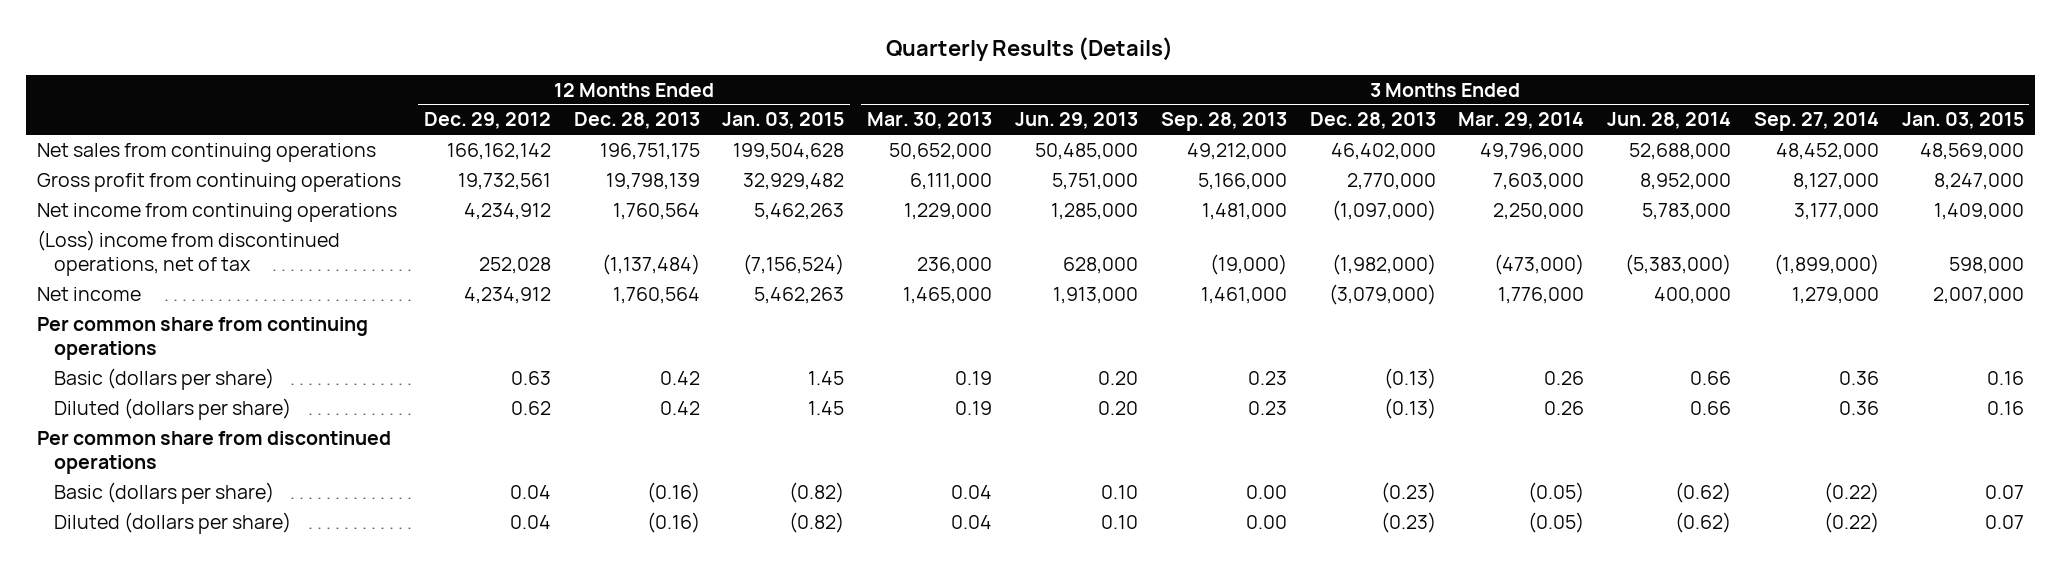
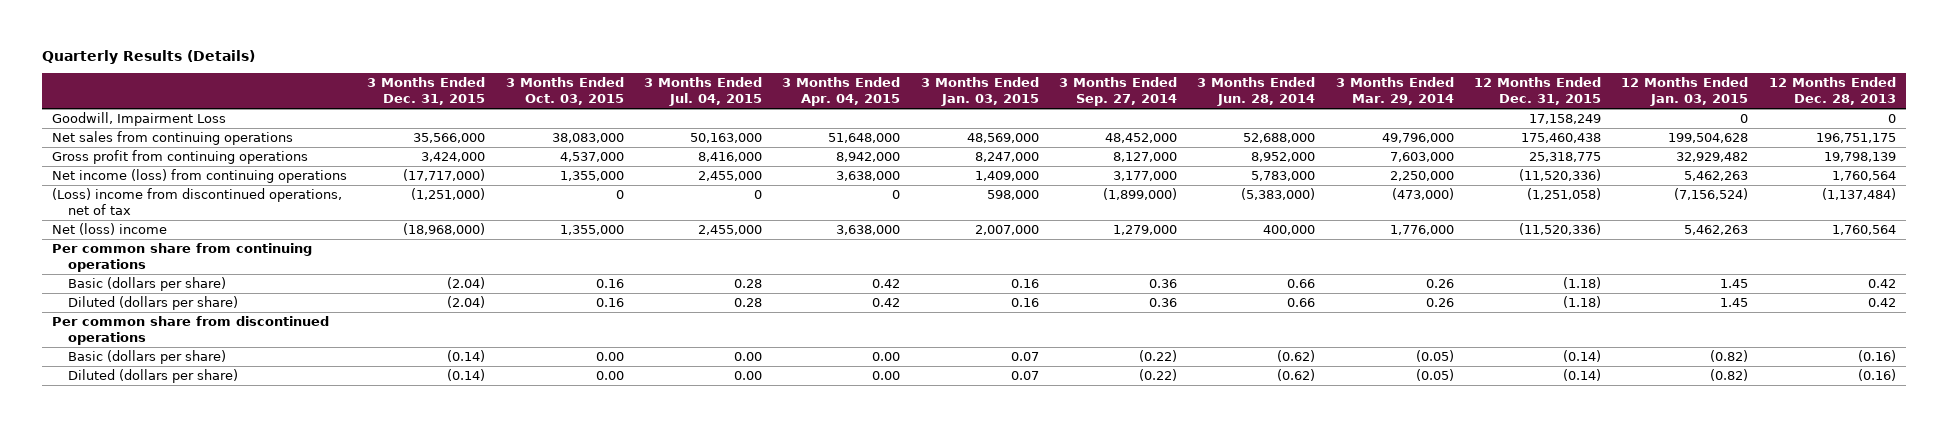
[423,112,551,130] Dec. 29, 2012 -> none
[867,112,993,130] Mar. 30, 2013 -> none
[1014,112,1138,130] Jun. 29, 2013 -> none
[1160,112,1287,132] Sep. 28, 2013 -> none
[1309,112,1436,130] Dec. 28, 2013 -> none
none -> [367,77,486,105] 3 Months Ended Dec. 31, 2015
none -> [505,77,624,105] 3 Months Ended Oct. 03, 2015
none -> [643,77,762,106] 3 Months Ended Jul. 04, 2015
none -> [782,77,901,106] 3 Months Ended Apr. 04, 2015
none -> [1474,77,1602,105] 12 Months Ended Dec. 31, 2015
none -> [51,112,226,127] Goodwill, Impairment Loss
[36,202,397,222] Net income from continuing operations -> [51,169,347,184] Net income (loss) from continuing operations
[36,286,141,301] Net income -> [51,223,167,236] Net (loss) income

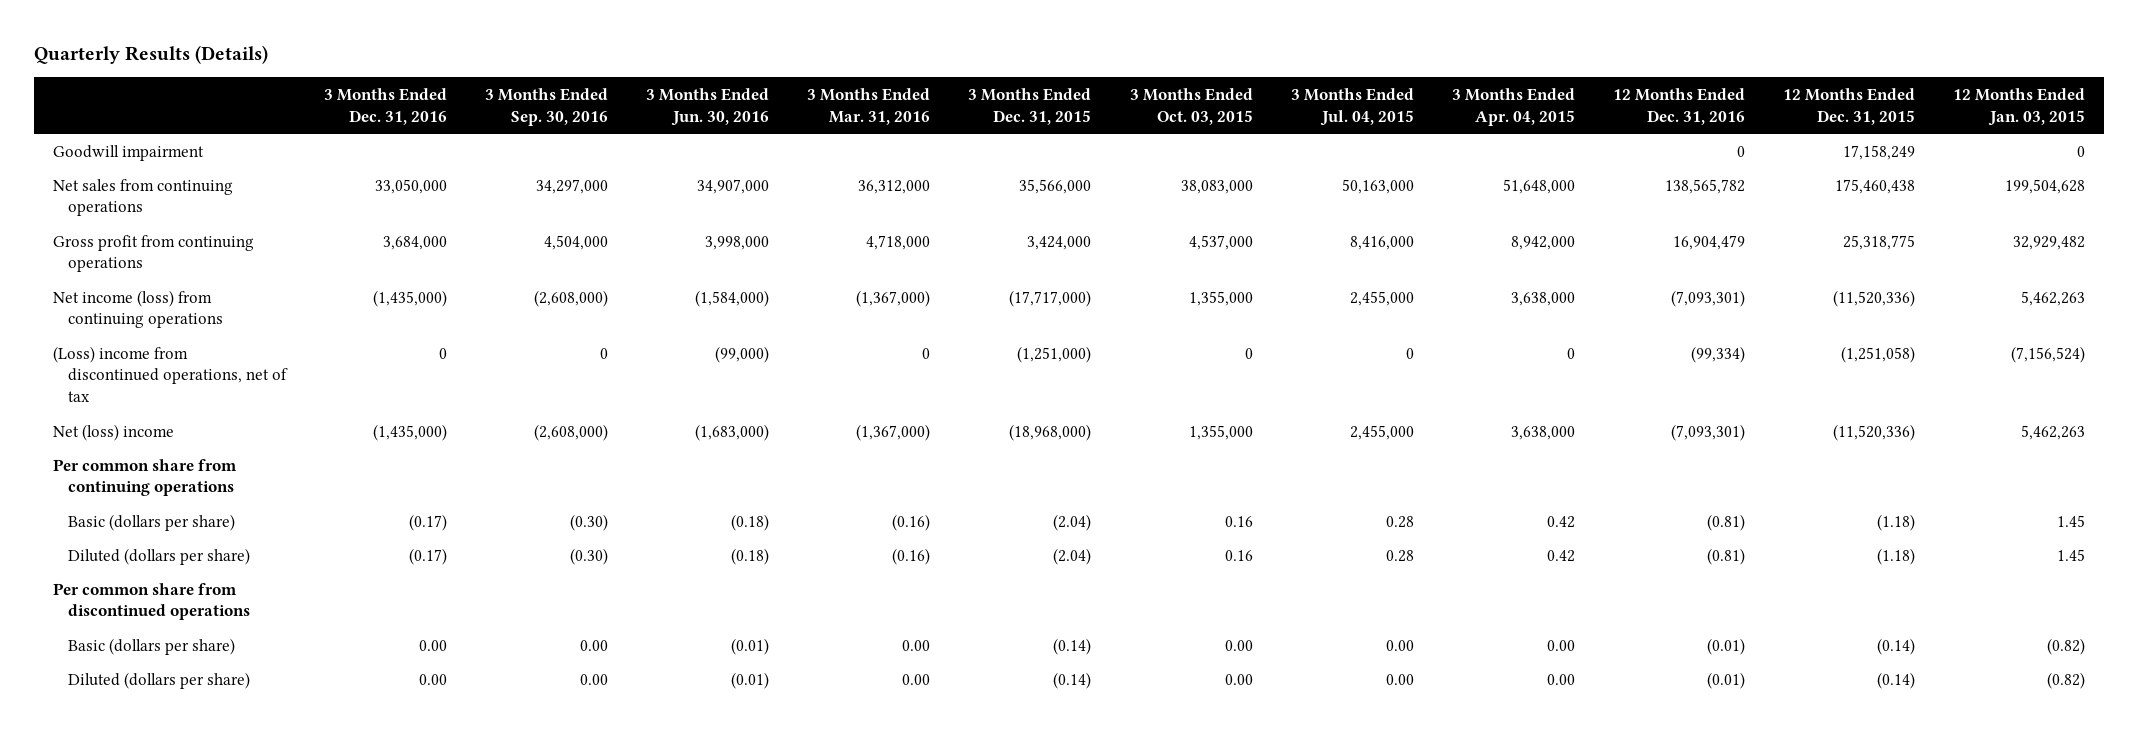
[920,77,1039,106] 3 Months Ended Jan. 03, 2015 -> none
[1059,77,1178,106] 3 Months Ended Sep. 27, 2014 -> none
[1197,77,1316,106] 3 Months Ended Jun. 28, 2014 -> none
[1335,77,1454,105] 3 Months Ended Mar. 29, 2014 -> none
[1768,77,1896,105] 12 Months Ended Dec. 28, 2013 -> none
none -> [324,87,448,125] 3 Months Ended Dec. 31, 2016
none -> [485,87,609,126] 3 Months Ended Sep. 30, 2016
none -> [646,87,770,126] 3 Months Ended Jun. 30, 2016
none -> [807,87,931,125] 3 Months Ended Mar. 31, 2016
none -> [1612,87,1745,125] 12 Months Ended Dec. 31, 2016
[51,112,226,127] Goodwill, Impairment Loss -> [52,144,204,161] Goodwill impairment

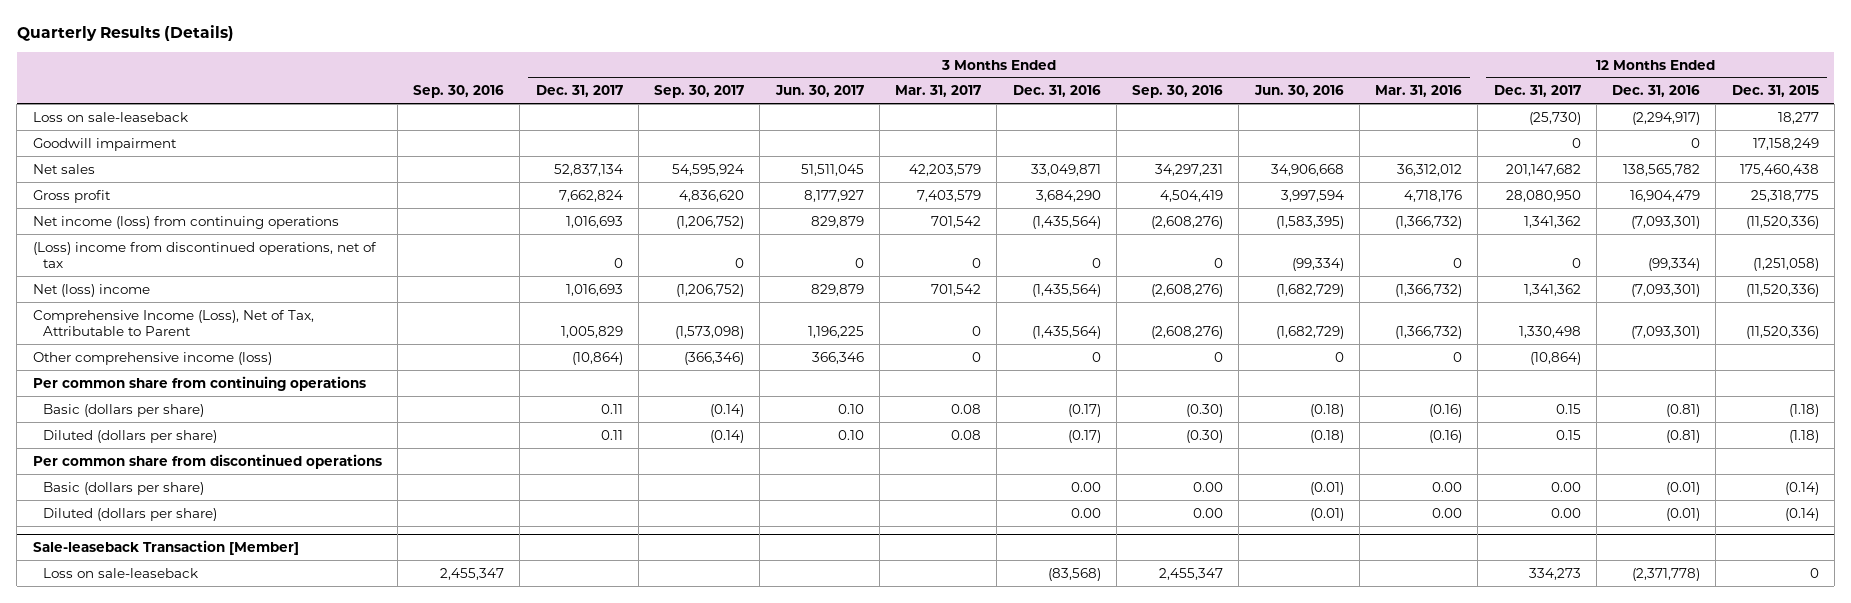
[968,87,1092,125] 3 Months Ended Dec. 31, 2015 -> none
[1129,87,1253,125] 3 Months Ended Oct. 03, 2015 -> none
[1290,87,1414,126] 3 Months Ended Jul. 04, 2015 -> none
[1451,87,1575,126] 3 Months Ended Apr. 04, 2015 -> none
[1952,87,2085,126] 12 Months Ended Jan. 03, 2015 -> none
none -> [413,85,505,99] Sep. 30, 2016
none -> [535,85,623,98] Dec. 31, 2017
none -> [654,85,745,99] Sep. 30, 2017
none -> [774,85,864,98] Jun. 30, 2017
none -> [895,85,982,98] Mar. 31, 2017
none -> [1493,85,1581,98] Dec. 31, 2017
none -> [32,111,188,122] Loss on sale-leaseback
[52,178,233,217] Net sales from continuing operations -> [32,163,95,174] Net sales
[375,178,448,194] 33,050,000 -> [1030,163,1101,176] 33,049,871
[536,178,609,194] 34,297,000 -> [1155,163,1224,176] 34,297,231
[697,178,770,194] 34,907,000 -> [1270,163,1344,176] 34,906,668
[858,179,931,194] 36,312,000 -> [1397,163,1463,176] 36,312,012
[52,234,254,273] Gross profit from continuing operations -> [32,189,111,203] Gross profit
[383,235,448,250] 3,684,000 -> [1035,189,1101,202] 3,684,290
[544,234,609,250] 4,504,000 -> [1160,189,1224,202] 4,504,419
[705,235,770,250] 3,998,000 -> [1280,189,1344,202] 3,997,594
[866,234,931,250] 4,718,000 -> [1404,189,1463,202] 4,718,176
[373,289,448,307] (1,435,000) -> [1031,215,1101,229] (1,435,564)
[534,289,609,307] (2,608,000) -> [1151,215,1224,229] (2,608,276)
[695,289,770,307] (1,584,000) -> [1275,215,1344,229] (1,583,395)
[856,289,931,307] (1,367,000) -> [1395,215,1463,229] (1,366,732)
[715,345,770,363] (99,000) -> [1291,258,1344,272] (99,334)
[373,423,448,441] (1,435,000) -> [1031,283,1101,297] (1,435,564)
[534,423,609,441] (2,608,000) -> [1151,283,1224,297] (2,608,276)
[695,423,770,441] (1,683,000) -> [1275,283,1344,297] (1,682,729)
[856,423,931,441] (1,367,000) -> [1395,283,1463,297] (1,366,732)
none -> [32,309,314,337] Comprehensive Income (Loss), Net of Tax, Attributable to Parent
none -> [32,351,272,365] Other comprehensive income (loss)
none -> [32,539,299,555] Sale-leaseback Transaction [Member]
none -> [43,567,199,578] Loss on sale-leaseback

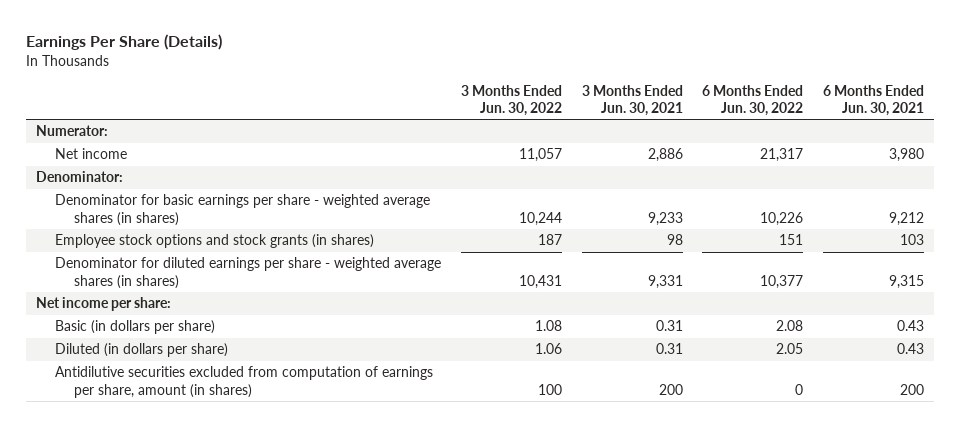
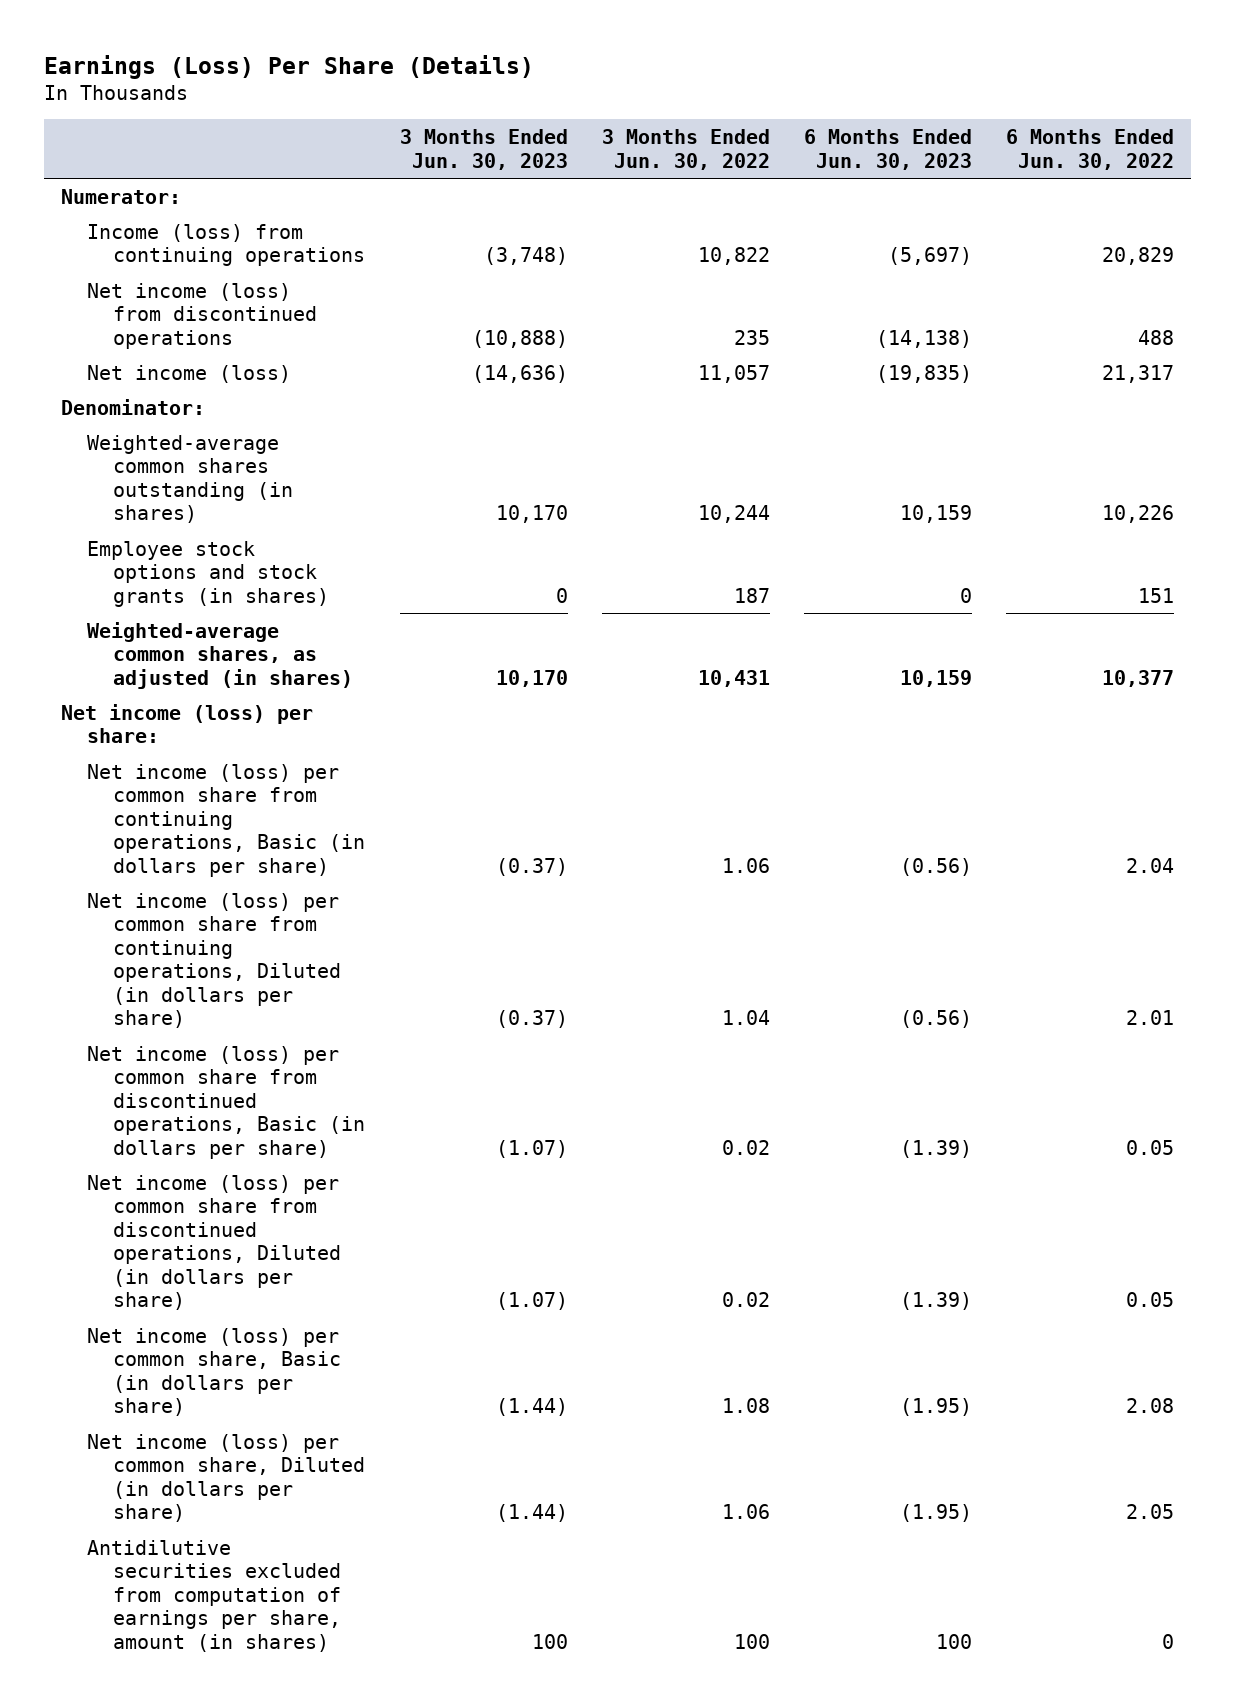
[26,34,223,51] Earnings Per Share (Details) -> [43,54,534,79] Earnings (Loss) Per Share (Details)
[581,84,683,116] 3 Months Ended Jun. 30, 2021 -> none
[823,84,925,116] 6 Months Ended Jun. 30, 2021 -> none
none -> [399,129,568,170] 3 Months Ended Jun. 30, 2023
none -> [803,129,972,170] 6 Months Ended Jun. 30, 2023
none -> [87,223,366,267] Income (loss) from continuing operations
none -> [87,282,318,349] Net income (loss) from discontinued operations
[54,148,127,160] Net income -> [87,364,292,383] Net income (loss)
[54,194,430,226] Denominator for basic earnings per share - weighted average shares (in shares) -> [87,434,294,524] Weighted-average common shares outstanding (in shares)
[54,257,441,289] Denominator for diluted earnings per share - weighted average shares (in shares) -> [87,621,354,689] Weighted-average common shares, as adjusted (in shares)
[36,297,172,312] Net income per share: -> [60,703,313,744] Net income (loss) per share:
none -> [87,763,366,877] Net income (loss) per common share from continuing operations, Basic (in dollars per share)
none -> [87,892,342,1029] Net income (loss) per common share from continuing operations, Diluted (in dollars per share)
none -> [87,1045,366,1159] Net income (loss) per common share from discontinued operations, Basic (in dollars per share)
none -> [87,1174,342,1311] Net income (loss) per common share from discontinued operations, Diluted (in dollars per share)
[54,320,215,335] Basic (in dollars per share) -> [87,1327,342,1417] Net income (loss) per common share, Basic (in dollars per share)
[54,343,228,358] Diluted (in dollars per share) -> [87,1433,366,1523] Net income (loss) per common share, Diluted (in dollars per share)

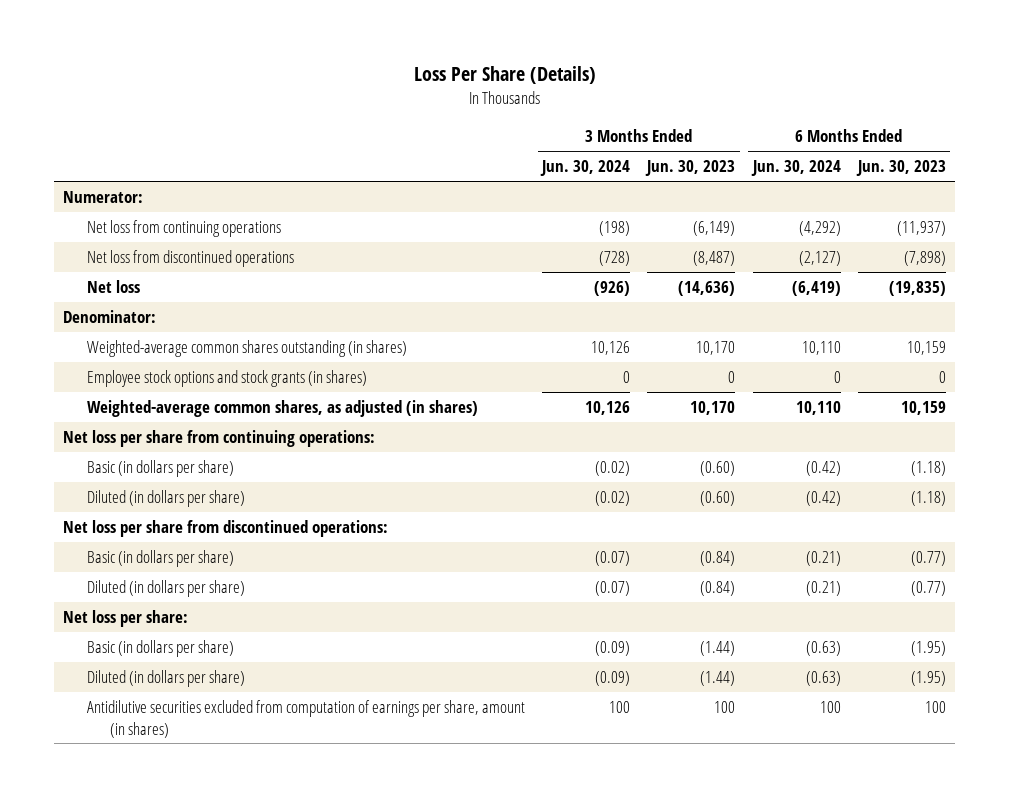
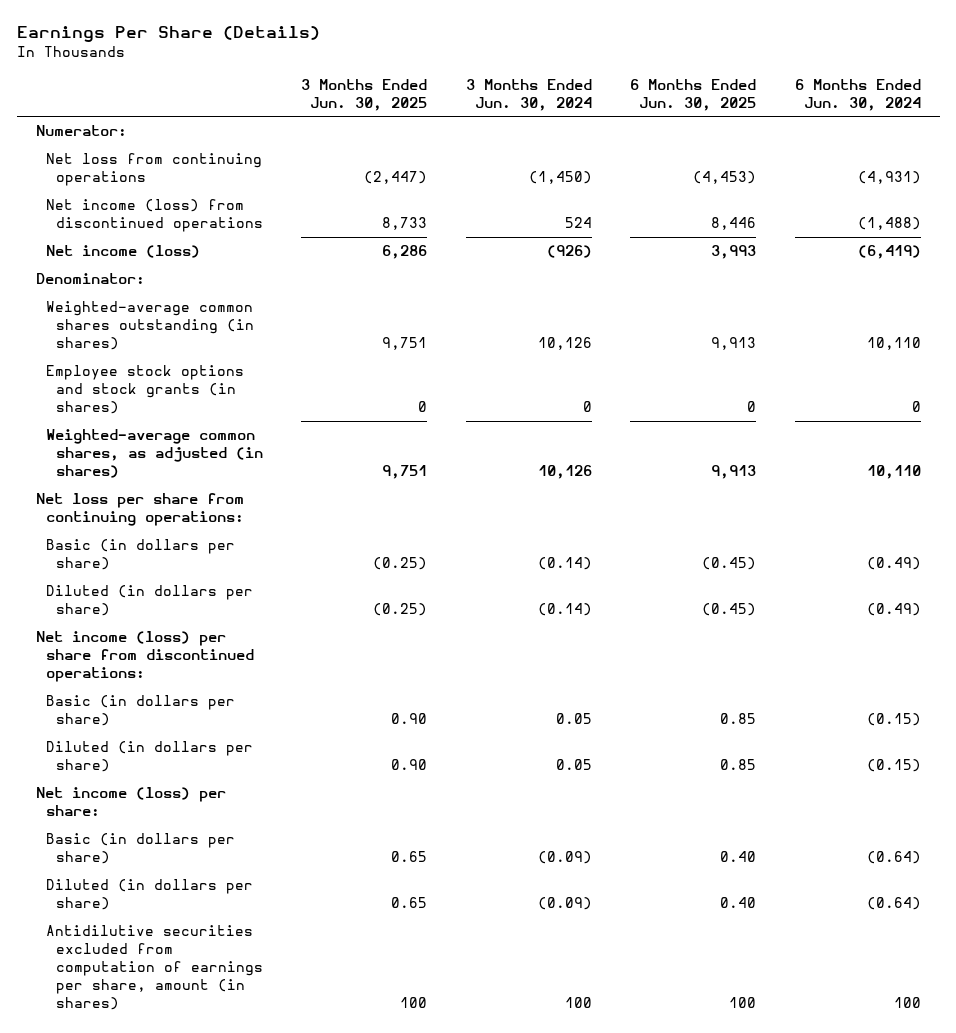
[413,65,596,84] Loss Per Share (Details) -> [16,25,320,42] Earnings Per Share (Details)
[645,160,736,177] Jun. 30, 2023 -> none
[856,160,947,177] Jun. 30, 2023 -> none
none -> [301,78,428,111] 3 Months Ended Jun. 30, 2025
none -> [630,78,757,111] 6 Months Ended Jun. 30, 2025
[598,221,630,237] (198) -> [528,171,592,185] (1,450)
[798,221,841,237] (4,292) -> [857,171,921,185] (4,931)
[86,250,294,268] Net loss from discontinued operations -> [45,199,263,233] Net income (loss) from discontinued operations
[598,251,630,267] (728) -> [564,217,592,229] 524
[798,251,841,267] (2,127) -> [857,217,921,231] (1,488)
[86,280,140,294] Net loss -> [45,245,200,259] Net income (loss)
[594,461,630,477] (0.02) -> [537,557,592,571] (0.14)
[805,461,841,477] (0.42) -> [866,557,921,571] (0.49)
[594,491,630,507] (0.02) -> [537,603,592,617] (0.14)
[805,491,841,507] (0.42) -> [866,603,921,617] (0.49)
[63,520,389,538] Net loss per share from discontinued operations: -> [35,631,254,682] Net income (loss) per share from discontinued operations:
[594,551,630,567] (0.07) -> [555,713,592,725] 0.05
[805,551,841,567] (0.21) -> [866,713,921,727] (0.15)
[594,581,630,597] (0.07) -> [555,759,592,771] 0.05
[805,581,841,597] (0.21) -> [866,759,921,773] (0.15)
[63,610,189,628] Net loss per share: -> [35,787,226,817] Net income (loss) per share:
[805,641,841,657] (0.63) -> [866,851,921,865] (0.64)
[805,671,841,687] (0.63) -> [866,897,921,911] (0.64)

